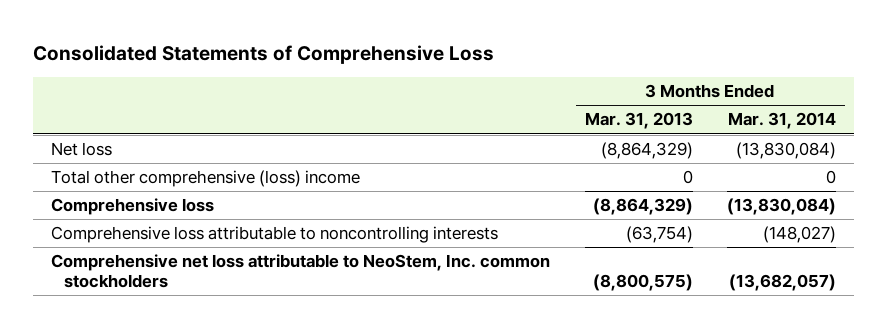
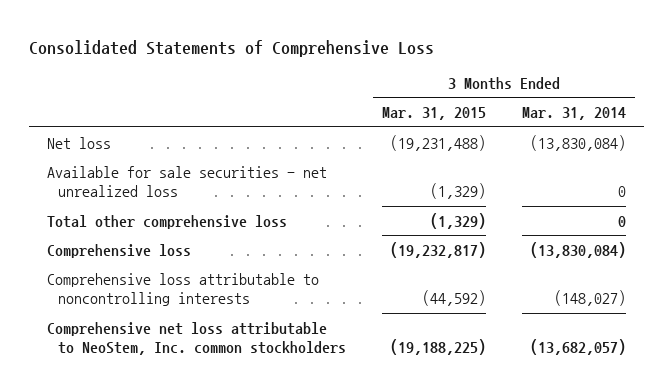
[584,112,693,130] Mar. 31, 2013 -> none
none -> [382,106,487,120] Mar. 31, 2015
none -> [46,165,327,198] Available for sale securities - net unrealized loss
[50,170,360,188] Total other comprehensive (loss) income -> [46,214,287,229] Total other comprehensive loss

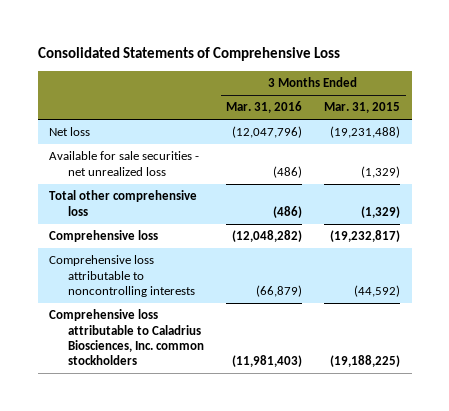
[521,106,626,120] Mar. 31, 2014 -> none
none -> [226,101,303,114] Mar. 31, 2016
[46,321,347,356] Comprehensive net loss attributable to NeoStem, Inc. common stockholders -> [49,309,205,366] Comprehensive loss attributable to Caladrius Biosciences, Inc. common stockholders

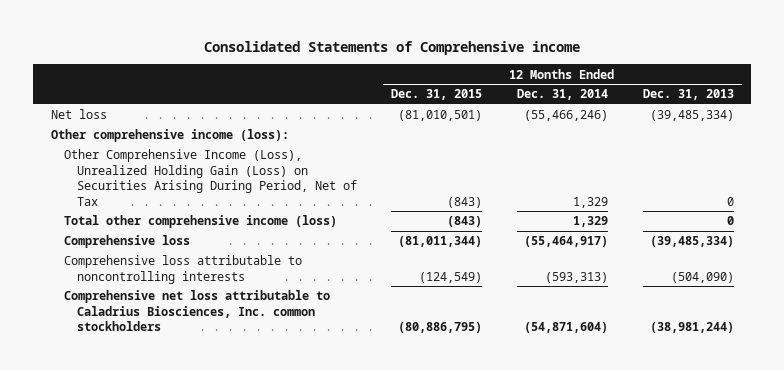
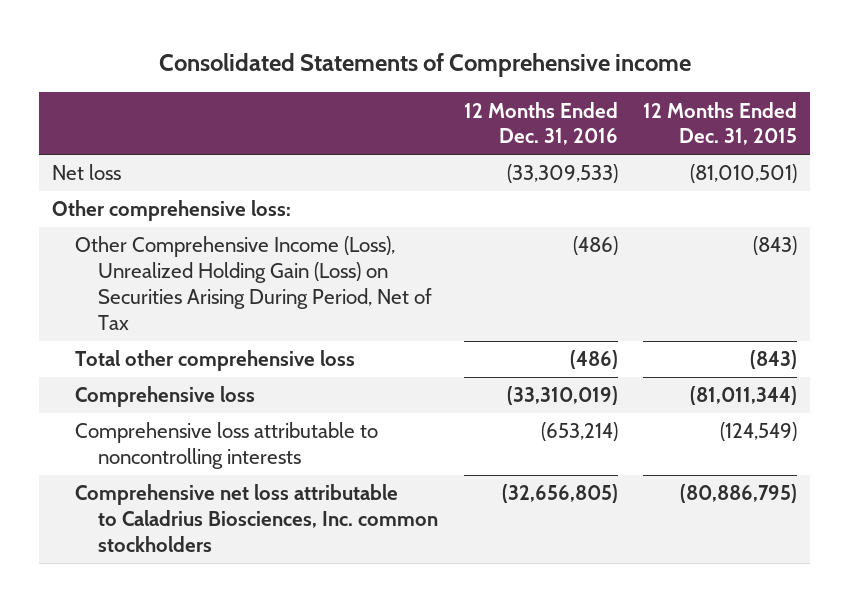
[516,89,608,101] Dec. 31, 2014 -> none
[642,89,734,101] Dec. 31, 2013 -> none
none -> [463,101,618,146] 12 Months Ended Dec. 31, 2016
[50,129,289,143] Other comprehensive income (loss): -> [52,200,292,222] Other comprehensive loss:
[63,215,337,229] Total other comprehensive income (loss) -> [75,350,356,372] Total other comprehensive loss

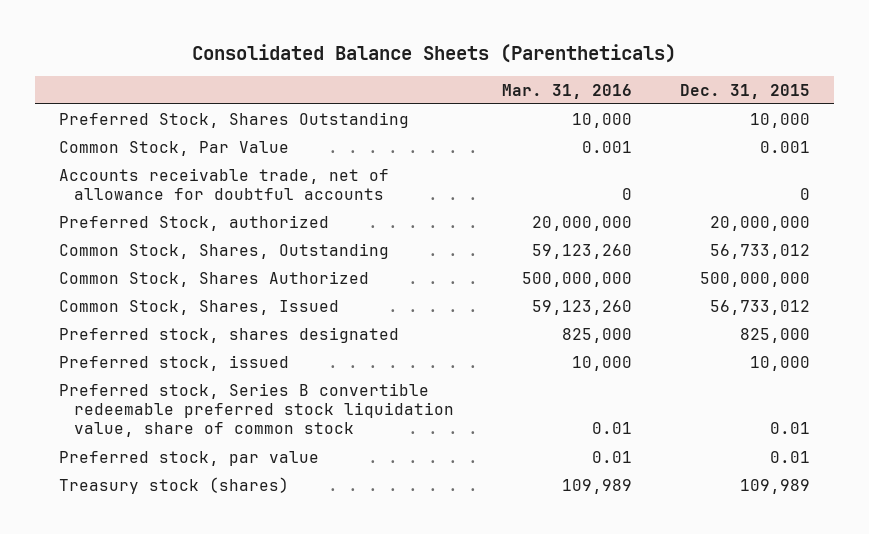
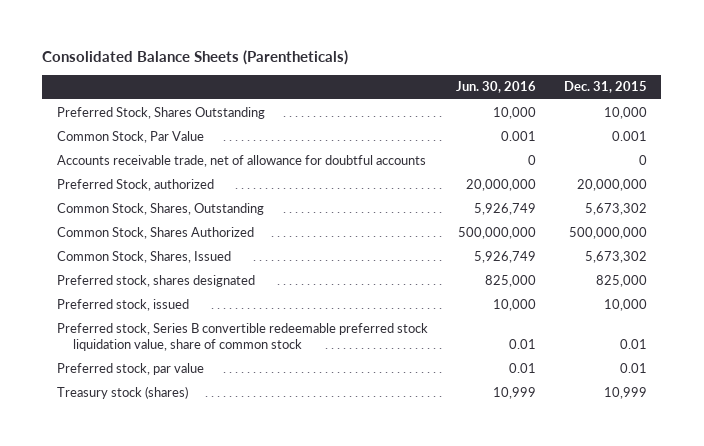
[501,83,632,99] Mar. 31, 2016 -> none
none -> [455,81,536,94] Jun. 30, 2016
[709,243,810,259] 56,733,012 -> [584,202,647,215] 5,673,302
[709,299,810,315] 56,733,012 -> [584,250,647,263] 5,673,302
[739,478,810,494] 109,989 -> [603,386,647,399] 10,999

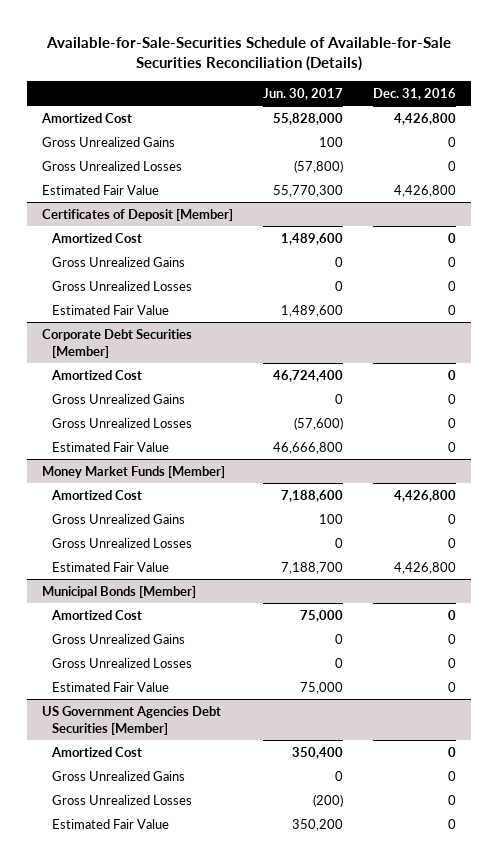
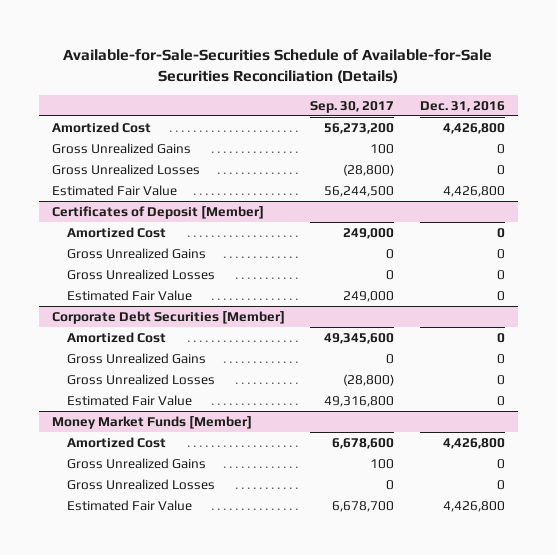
[263,88,344,101] Jun. 30, 2017 -> none
none -> [310,100,395,113] Sep. 30, 2017
[42,585,197,598] Municipal Bonds [Member] -> none
[50,609,142,620] Amortized Cost -> none
[51,633,185,644] Gross Unrealized Gains -> none
[51,657,192,668] Gross Unrealized Losses -> none
[51,681,169,692] Estimated Fair Value -> none
[42,705,222,735] US Government Agencies Debt Securities [Member] -> none
[50,746,142,757] Amortized Cost -> none
[51,770,185,781] Gross Unrealized Gains -> none
[51,794,192,805] Gross Unrealized Losses -> none
[51,818,169,829] Estimated Fair Value -> none

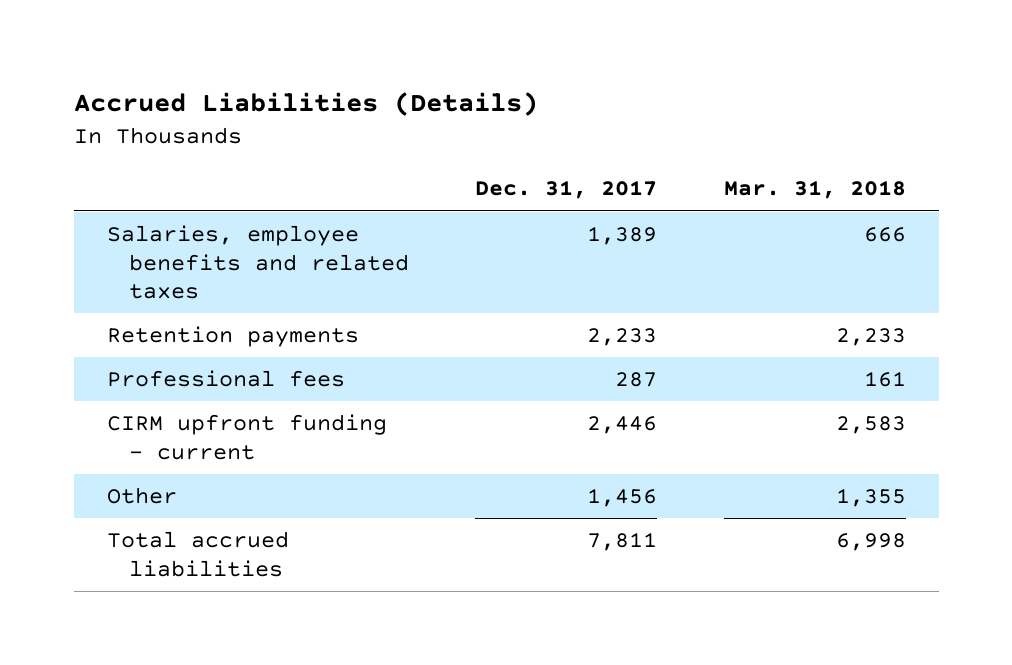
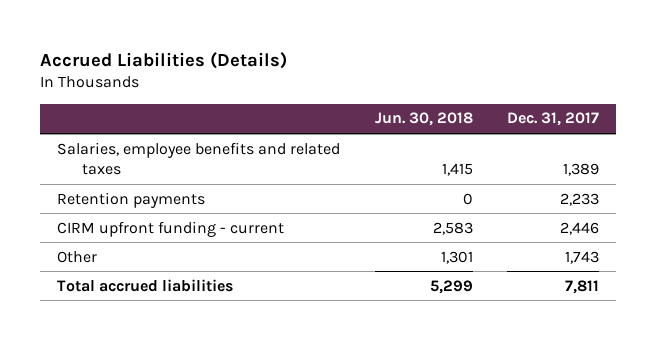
[723,180,906,200] Mar. 31, 2018 -> none
none -> [374,112,473,127] Jun. 30, 2018
[106,370,345,388] Professional fees -> none
[587,488,658,508] 1,456 -> [564,250,599,264] 1,743

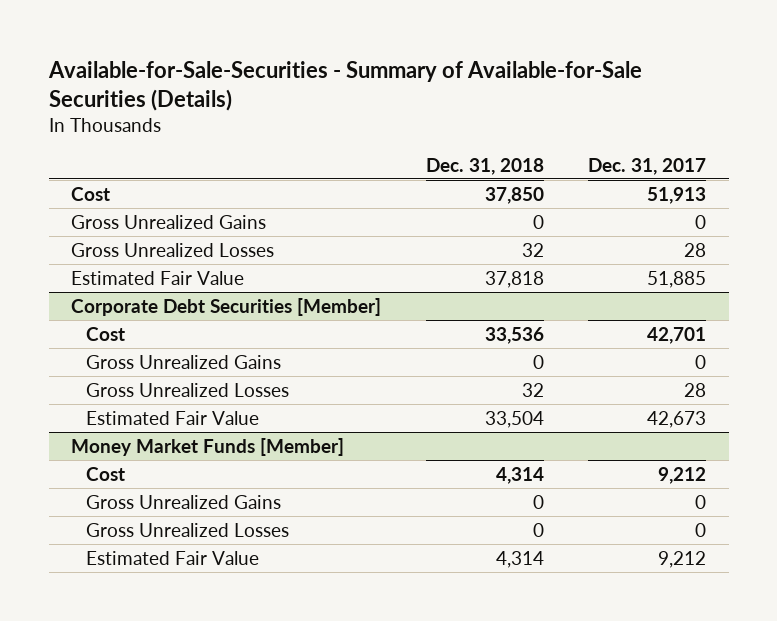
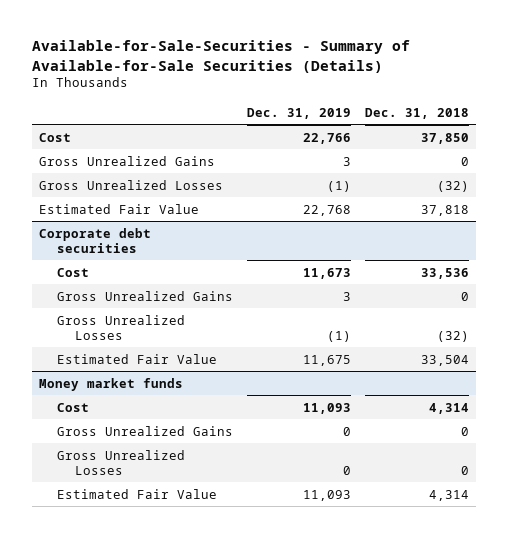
[588,157,707,175] Dec. 31, 2017 -> none
none -> [247,107,352,119] Dec. 31, 2019
[521,242,544,257] 32 -> [436,180,469,192] (32)
[70,297,381,316] Corporate Debt Securities [Member] -> [38,227,151,253] Corporate debt securities
[521,382,544,397] 32 -> [436,330,469,342] (32)
[70,437,344,456] Money Market Funds [Member] -> [38,377,183,391] Money market funds

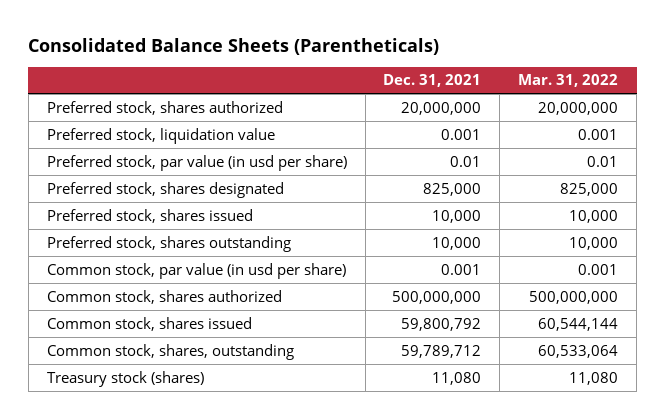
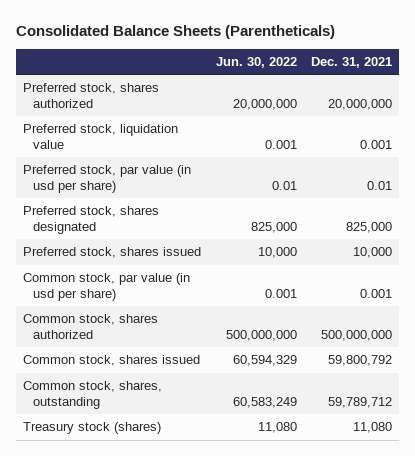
[518,74,619,88] Mar. 31, 2022 -> none
none -> [215,56,297,68] Jun. 30, 2022
[46,235,291,252] Preferred stock, shares outstanding -> none

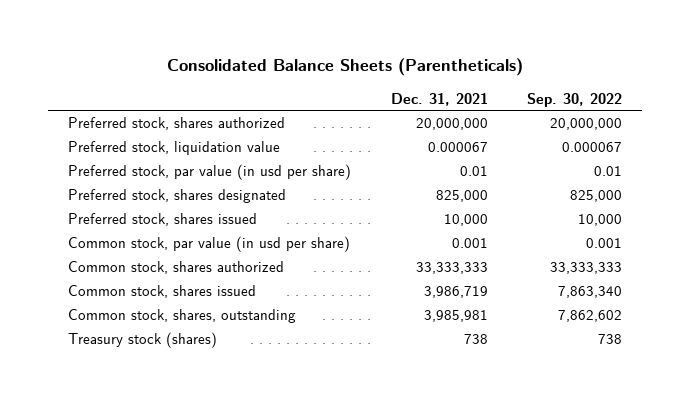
[215,56,297,68] Jun. 30, 2022 -> none
none -> [527,92,623,107] Sep. 30, 2022
[360,139,393,149] 0.001 -> [427,142,488,153] 0.000067
[321,329,393,341] 500,000,000 -> [415,262,488,275] 33,333,333
[328,355,393,367] 59,800,792 -> [423,286,488,299] 3,986,719
[328,396,393,408] 59,789,712 -> [423,310,488,323] 3,985,981
[353,422,393,434] 11,080 -> [463,334,488,345] 738

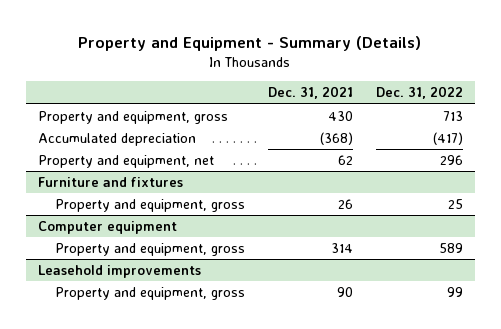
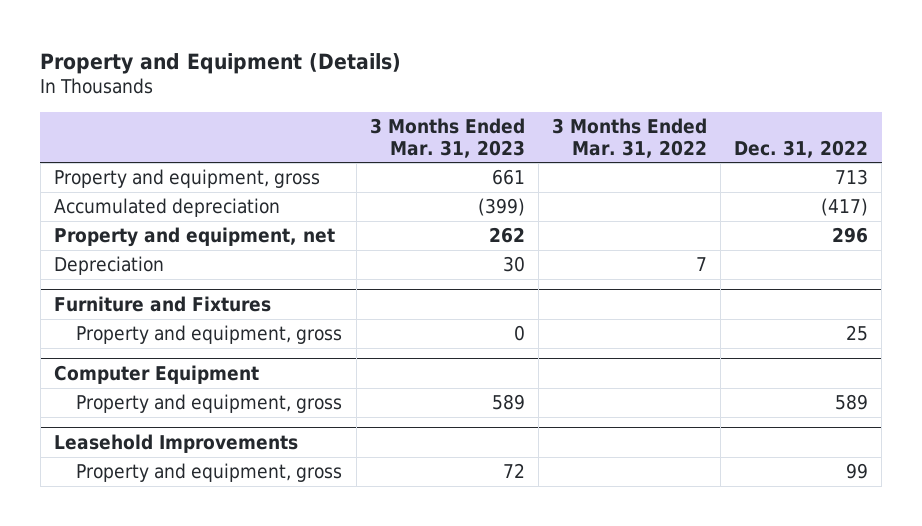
[78,35,422,51] Property and Equipment - Summary (Details) -> [40,52,402,74] Property and Equipment (Details)
[268,86,354,100] Dec. 31, 2021 -> none
none -> [369,117,525,158] 3 Months Ended Mar. 31, 2023
none -> [551,117,707,158] 3 Months Ended Mar. 31, 2022
none -> [53,256,164,276] Depreciation
[37,177,183,188] Furniture and fixtures -> [53,296,271,313] Furniture and Fixtures
[37,221,177,235] Computer equipment -> [53,365,259,385] Computer Equipment
[37,265,201,279] Leasehold improvements -> [53,434,298,454] Leasehold Improvements

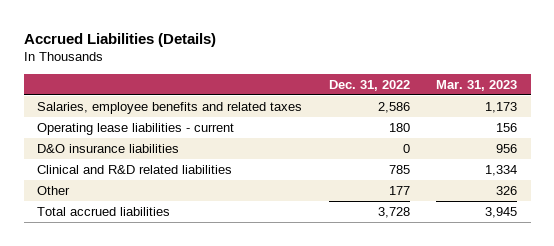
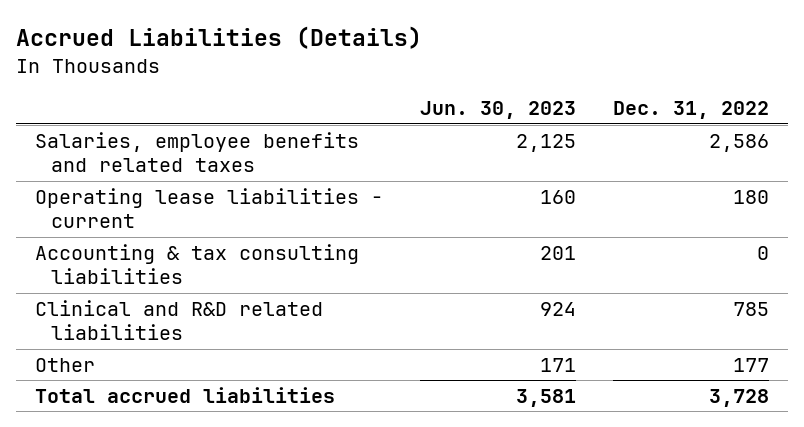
[436,79,518,91] Mar. 31, 2023 -> none
none -> [419,101,576,120] Jun. 30, 2023
[36,143,179,153] D&O insurance liabilities -> [34,243,359,285] Accounting & tax consulting liabilities

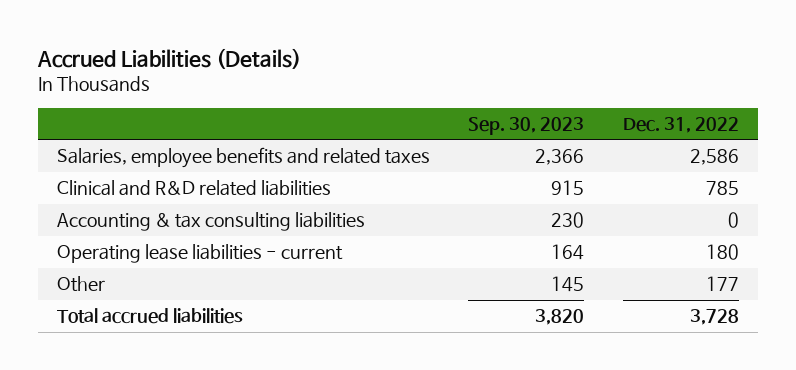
[419,101,576,120] Jun. 30, 2023 -> none
none -> [468,116,585,135] Sep. 30, 2023
[34,243,359,285] Accounting & tax consulting liabilities -> [56,212,365,232] Accounting & tax consulting liabilities
[34,187,383,229] Operating lease liabilities - current -> [56,244,343,264] Operating lease liabilities - current

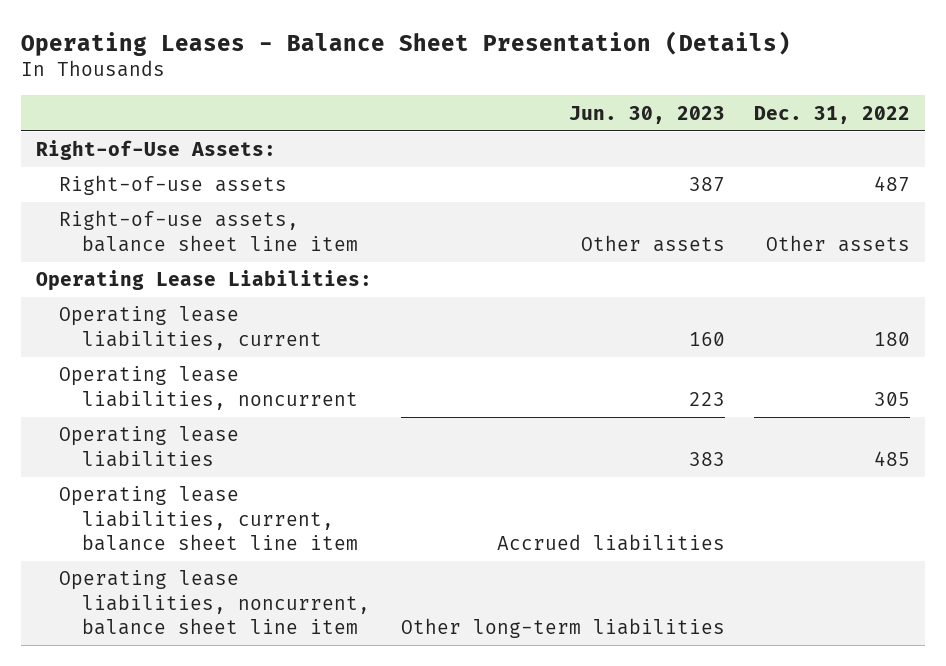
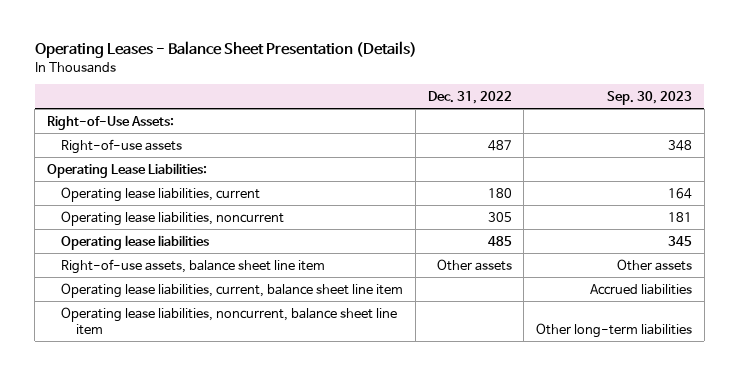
[568,105,725,124] Jun. 30, 2023 -> none
none -> [607,90,693,105] Sep. 30, 2023
[58,210,359,252] Right-of-use assets, balance sheet line item -> [61,258,326,274] Right-of-use assets, balance sheet line item

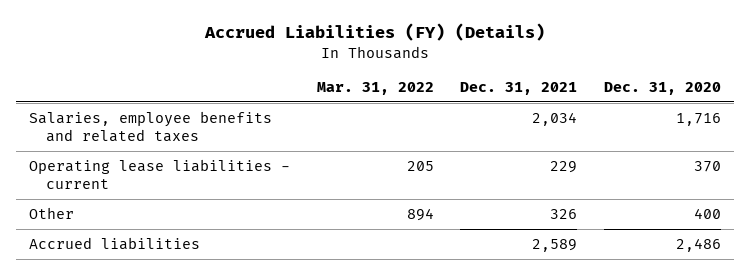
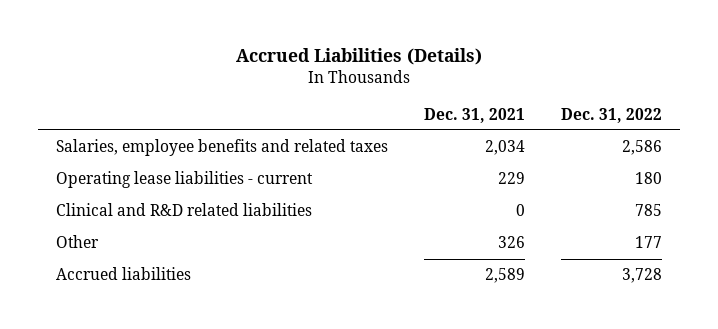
[203,23,545,42] Accrued Liabilities (FY) (Details) -> [236,48,483,66] Accrued Liabilities (Details)
[316,81,434,95] Mar. 31, 2022 -> none
[603,81,721,95] Dec. 31, 2020 -> none
none -> [561,107,663,123] Dec. 31, 2022
none -> [56,203,313,217] Clinical and R&D related liabilities

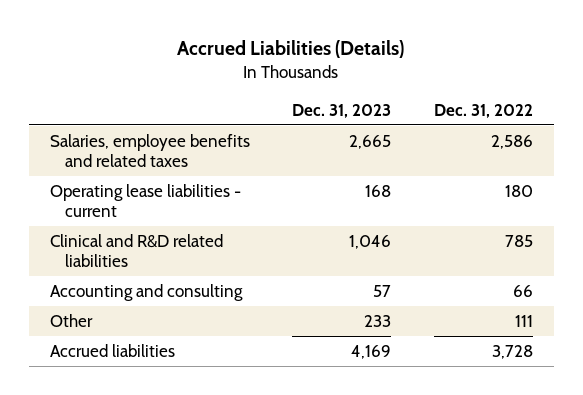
[424,107,526,123] Dec. 31, 2021 -> none
none -> [292,103,392,118] Dec. 31, 2023
none -> [50,284,244,302] Accounting and consulting
[635,236,663,249] 177 -> [514,315,533,328] 111

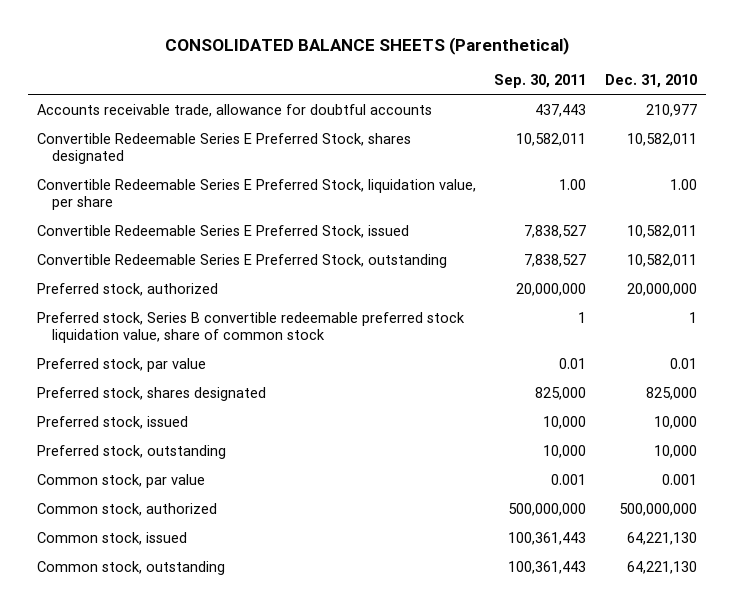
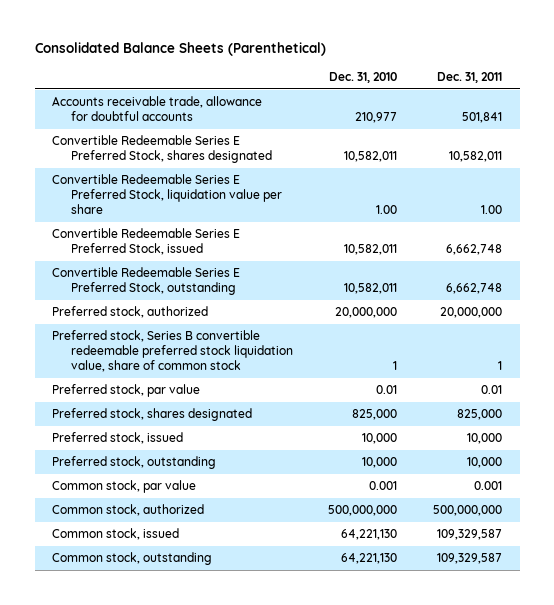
[164,36,569,55] CONSOLIDATED BALANCE SHEETS (Parenthetical) -> [34,42,326,57] Consolidated Balance Sheets (Parenthetical)
[494,74,587,89] Sep. 30, 2011 -> none
none -> [436,72,502,84] Dec. 31, 2011
[37,178,477,210] Convertible Redeemable Series E Preferred Stock, liquidation value, per share -> [52,174,282,215] Convertible Redeemable Series E Preferred Stock, liquidation value per share

